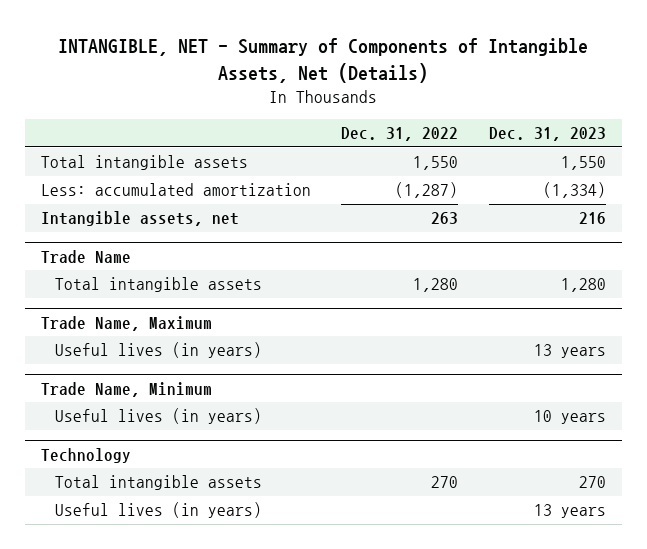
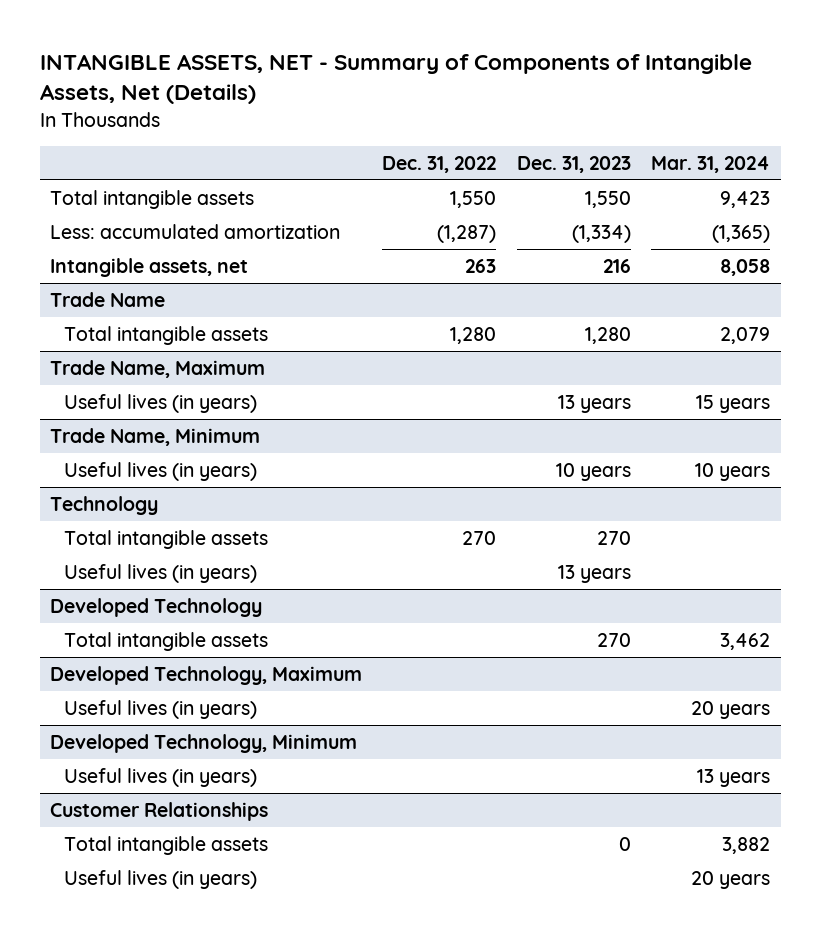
[58,37,589,83] INTANGIBLE, NET - Summary of Components of Intangible Assets, Net (Details) -> [39,53,752,105] INTANGIBLE ASSETS, NET - Summary of Components of Intangible Assets, Net (Details)
none -> [651,155,771,173] Mar. 31, 2024
none -> [49,597,262,617] Developed Technology
none -> [64,631,269,651] Total intangible assets
none -> [49,665,362,685] Developed Technology, Maximum
none -> [64,699,258,719] Useful lives (in years)
none -> [49,733,357,753] Developed Technology, Minimum
none -> [64,767,258,787] Useful lives (in years)
none -> [49,801,268,821] Customer Relationships
none -> [64,835,269,855] Total intangible assets
none -> [64,869,258,889] Useful lives (in years)

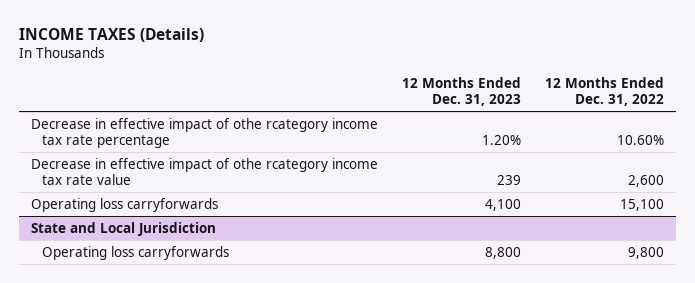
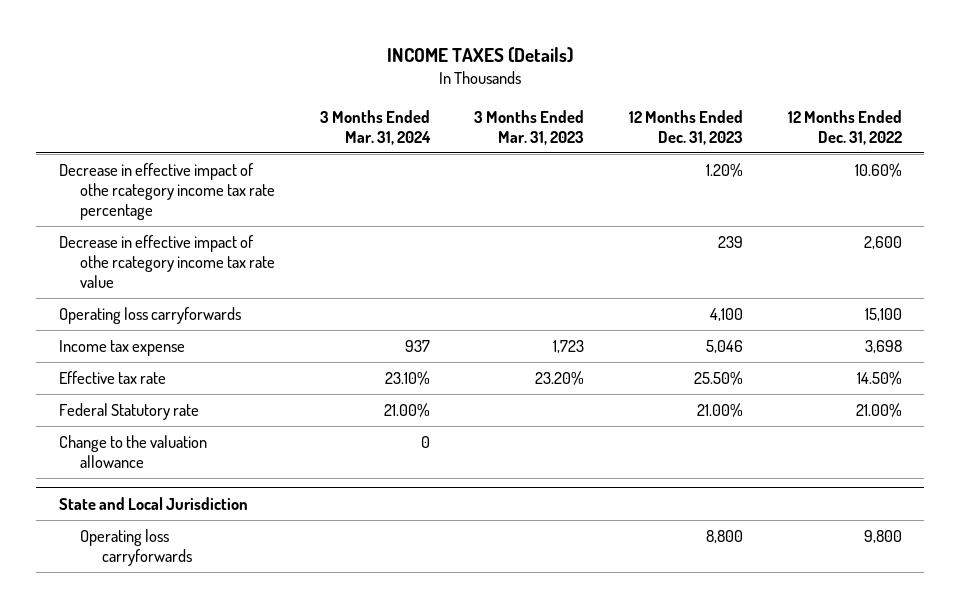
none -> [319,109,431,145] 3 Months Ended Mar. 31, 2024
none -> [474,109,585,145] 3 Months Ended Mar. 31, 2023
none -> [58,340,185,357] Income tax expense
none -> [58,371,166,385] Effective tax rate
none -> [58,403,199,421] Federal Statutory rate
none -> [58,435,207,468] Change to the valuation allowance

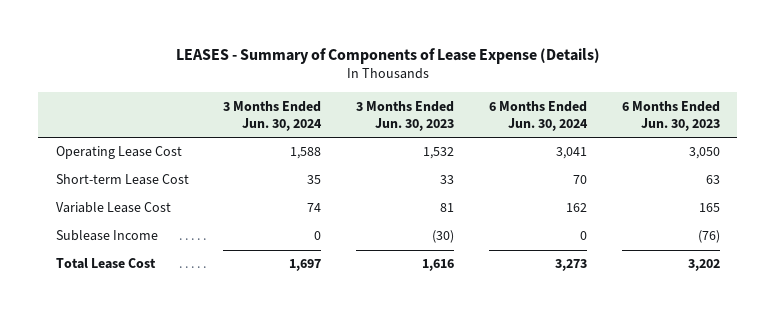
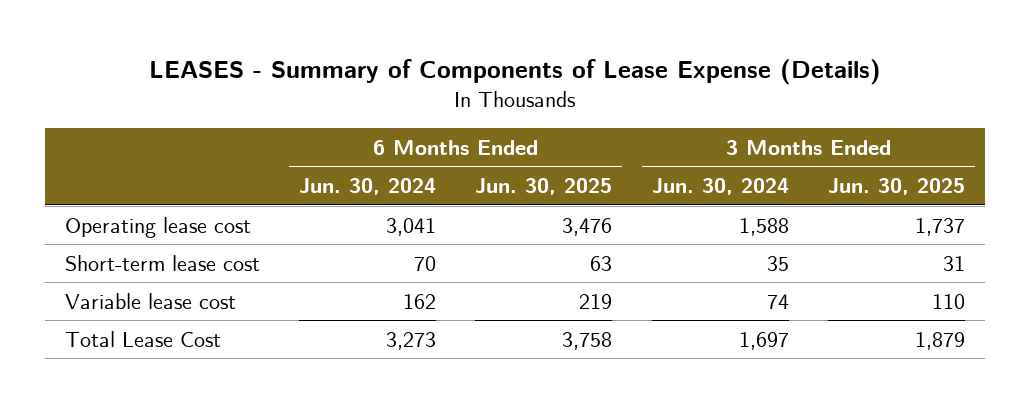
[356,100,455,132] 3 Months Ended Jun. 30, 2023 -> none
[621,100,720,132] 6 Months Ended Jun. 30, 2023 -> none
none -> [475,178,613,196] Jun. 30, 2025
none -> [828,178,966,196] Jun. 30, 2025
[55,230,158,242] Sublease Income -> none
[55,146,182,160] Operating Lease Cost -> [64,216,251,238] Operating lease cost
[55,174,189,186] Short-term Lease Cost -> [64,254,260,271] Short-term lease cost
[55,202,171,214] Variable Lease Cost -> [64,292,236,309] Variable lease cost

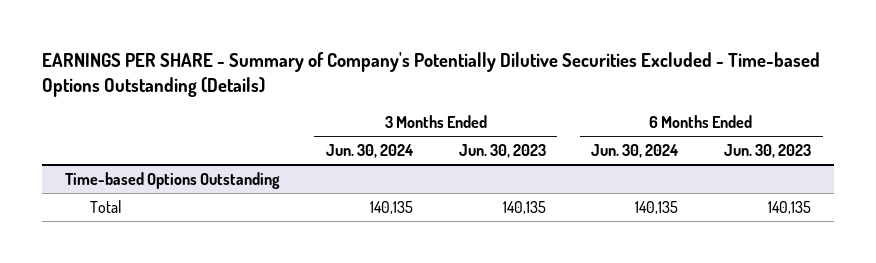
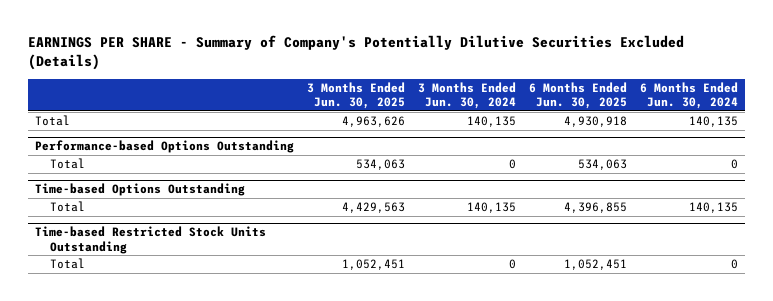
[41,51,820,98] EARNINGS PER SHARE - Summary of Company's Potentially Dilutive Securities Excluded - Time-based Options Outstanding (Details) -> [28,35,685,71] EARNINGS PER SHARE - Summary of Company's Potentially Dilutive Securities Excluded (Details)
[458,144,546,159] Jun. 30, 2023 -> none
[724,144,812,159] Jun. 30, 2023 -> none
none -> [307,81,406,110] 3 Months Ended Jun. 30, 2025
none -> [529,81,628,110] 6 Months Ended Jun. 30, 2025
none -> [34,115,70,127] Total
none -> [34,140,294,154] Performance-based Options Outstanding
none -> [50,158,86,170] Total
none -> [34,226,266,254] Time-based Restricted Stock Units Outstanding
none -> [50,258,86,270] Total

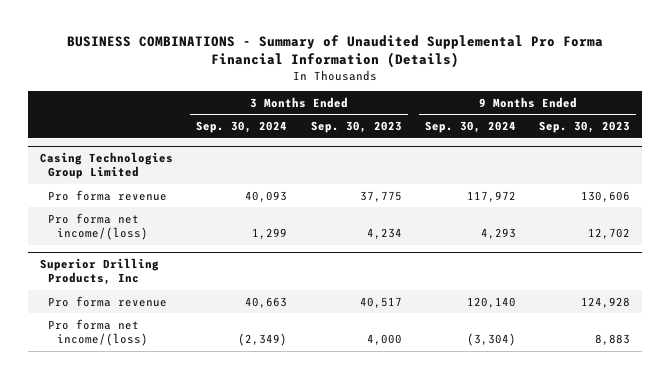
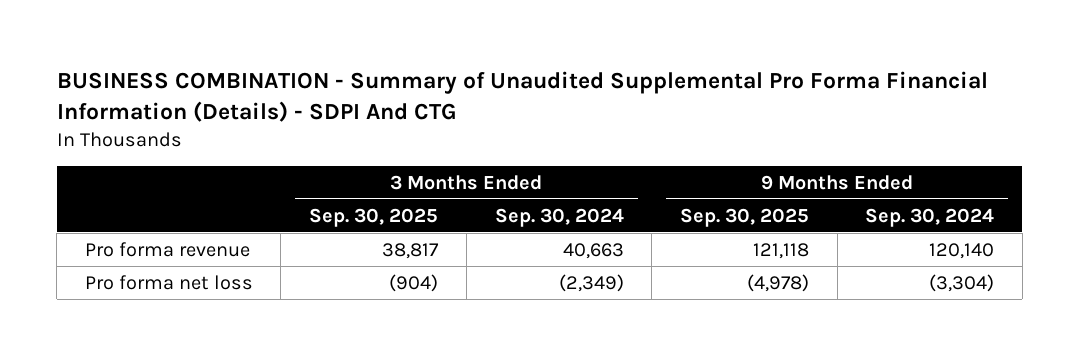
[67,35,604,69] BUSINESS COMBINATIONS - Summary of Unaudited Supplemental Pro Forma Financial Information (Details) -> [56,70,988,122] BUSINESS COMBINATION - Summary of Unaudited Supplemental Pro Forma Financial Information (Details) - SDPI And CTG
[310,121,402,134] Sep. 30, 2023 -> none
[539,121,631,134] Sep. 30, 2023 -> none
none -> [309,207,439,227] Sep. 30, 2025
none -> [679,207,809,227] Sep. 30, 2025
[39,151,173,180] Casing Technologies Group Limited -> none
[48,189,168,201] Pro forma revenue -> none
[48,212,148,241] Pro forma net income/(loss) -> none
[39,257,159,286] Superior Drilling Products, Inc -> none
[48,318,148,347] Pro forma net income/(loss) -> [84,274,253,290] Pro forma net loss

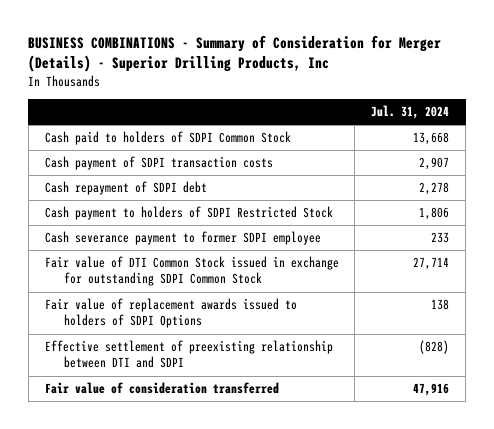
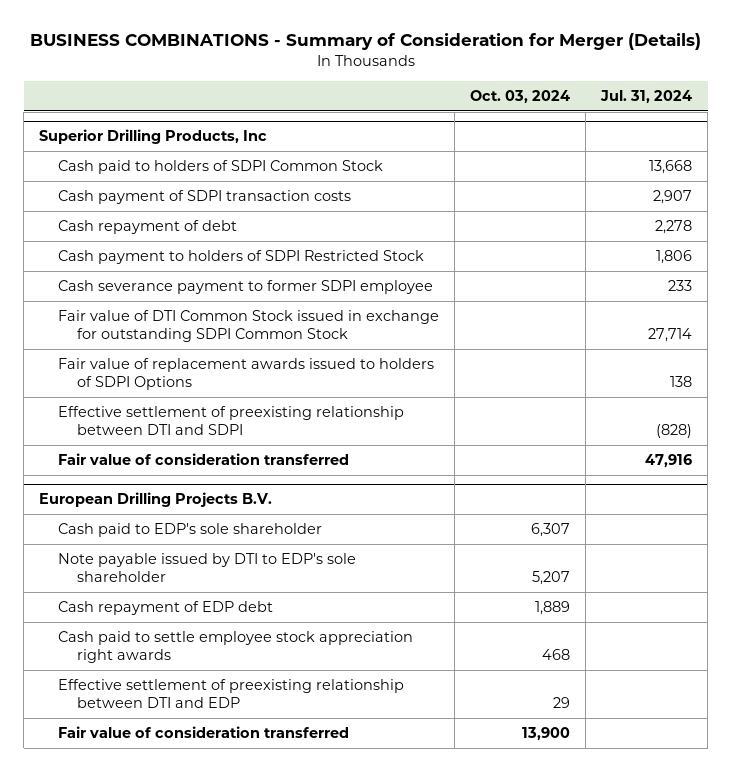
[28,35,442,73] BUSINESS COMBINATIONS - Summary of Consideration for Merger (Details) - Superior Drilling Products, Inc -> [29,33,701,51] BUSINESS COMBINATIONS - Summary of Consideration for Merger (Details)
none -> [470,89,571,103] Oct. 03, 2024
none -> [39,129,268,145] Superior Drilling Products, Inc
[44,181,207,196] Cash repayment of SDPI debt -> [58,219,238,234] Cash repayment of debt
none -> [39,492,273,508] European Drilling Projects B.V.
none -> [58,522,323,537] Cash paid to EDP's sole shareholder
none -> [58,552,357,583] Note payable issued by DTI to EDP's sole shareholder
none -> [58,600,274,615] Cash repayment of EDP debt
none -> [58,630,414,664] Cash paid to settle employee stock appreciation right awards
none -> [58,678,405,709] Effective settlement of preexisting relationship between DTI and EDP
none -> [58,725,350,738] Fair value of consideration transferred

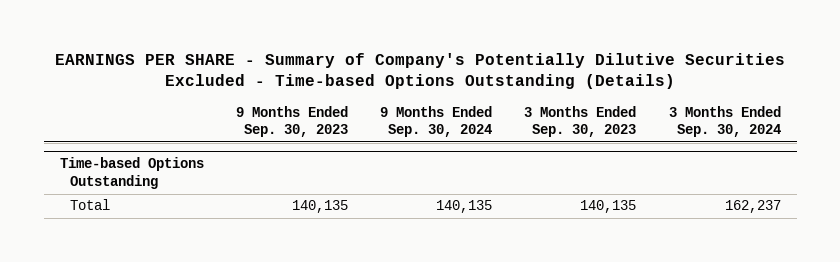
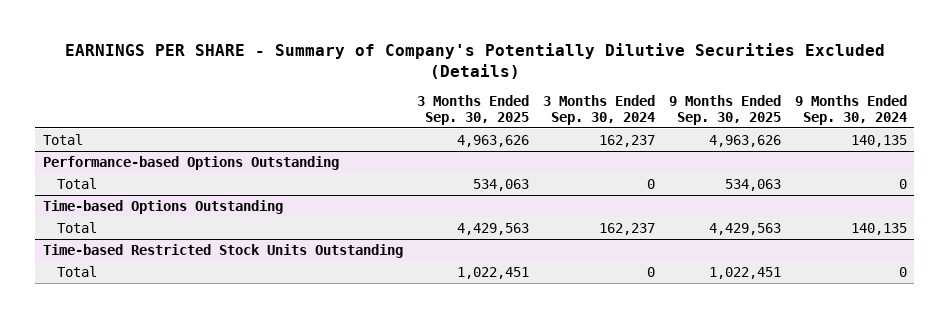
[55,52,786,90] EARNINGS PER SHARE - Summary of Company's Potentially Dilutive Securities Excluded - Time-based Options Outstanding (Details) -> [64,43,885,79] EARNINGS PER SHARE - Summary of Company's Potentially Dilutive Securities Excluded (Details)
[235,105,348,138] 9 Months Ended Sep. 30, 2023 -> none
[524,105,637,138] 3 Months Ended Sep. 30, 2023 -> none
none -> [416,94,529,125] 3 Months Ended Sep. 30, 2025
none -> [669,94,782,125] 9 Months Ended Sep. 30, 2025
none -> [42,133,83,145] Total
none -> [42,155,339,170] Performance-based Options Outstanding
none -> [57,177,98,189] Total
none -> [42,243,403,258] Time-based Restricted Stock Units Outstanding
none -> [57,265,98,277] Total

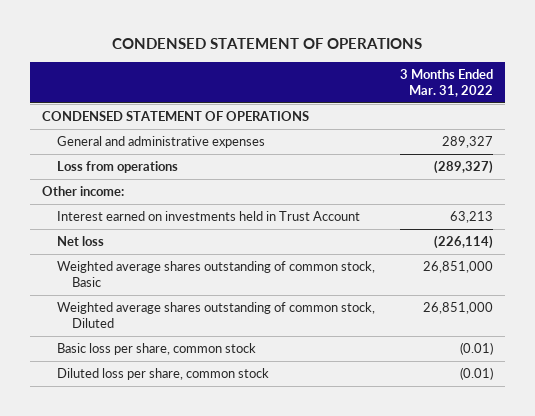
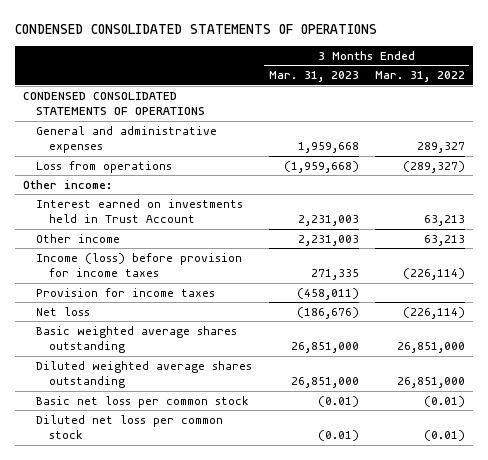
[112,38,423,50] CONDENSED STATEMENT OF OPERATIONS -> [15,23,378,34] CONDENSED CONSOLIDATED STATEMENTS OF OPERATIONS
none -> [268,71,359,83] Mar. 31, 2023
[41,111,309,122] CONDENSED STATEMENT OF OPERATIONS -> [23,91,206,116] CONDENSED CONSOLIDATED STATEMENTS OF OPERATIONS
none -> [36,233,121,243] Other income
none -> [36,252,243,278] Income (loss) before provision for income taxes
none -> [36,287,216,297] Provision for income taxes
[57,261,376,287] Weighted average shares outstanding of common stock, Basic -> [36,325,238,354] Basic weighted average shares outstanding
[57,302,376,328] Weighted average shares outstanding of common stock, Diluted -> [36,360,253,389] Diluted weighted average shares outstanding
[57,343,257,356] Basic loss per share, common stock -> [36,395,250,408] Basic net loss per common stock
[57,368,270,381] Diluted loss per share, common stock -> [36,414,224,440] Diluted net loss per common stock

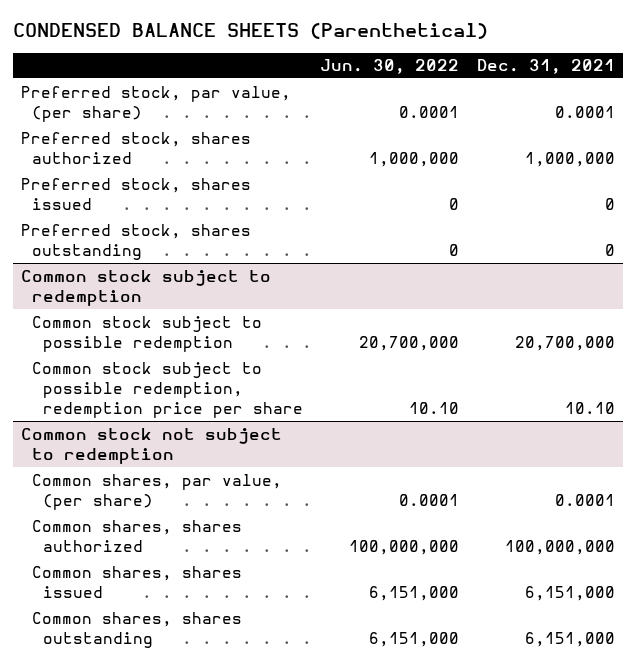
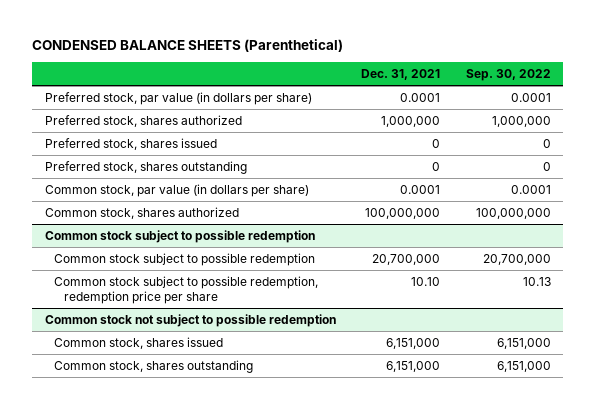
[320,59,460,75] Jun. 30, 2022 -> none
none -> [465,68,551,81] Sep. 30, 2022
[21,85,292,122] Preferred stock, par value, (per share) -> [44,92,312,106] Preferred stock, par value (in dollars per share)
none -> [44,184,309,198] Common stock, par value (in dollars per share)
none -> [44,207,239,220] Common stock, shares authorized
[21,269,272,306] Common stock subject to redemption -> [44,230,315,244] Common stock subject to possible redemption
[32,473,283,510] Common shares, par value, (per share) -> none
[32,519,243,552] Common shares, shares authorized -> none
[21,427,283,464] Common stock not subject to redemption -> [44,314,336,328] Common stock not subject to possible redemption
[32,565,243,598] Common shares, shares issued -> [54,337,224,350] Common stock, shares issued
[32,611,243,648] Common shares, shares outstanding -> [54,360,254,374] Common stock, shares outstanding

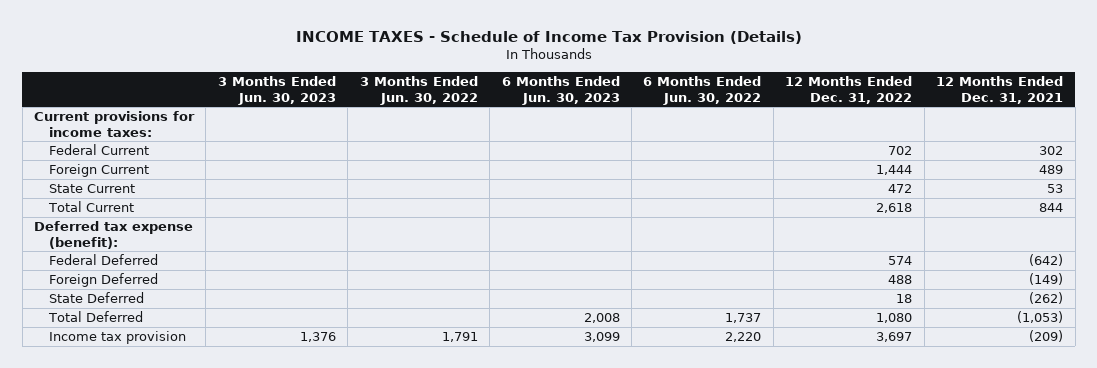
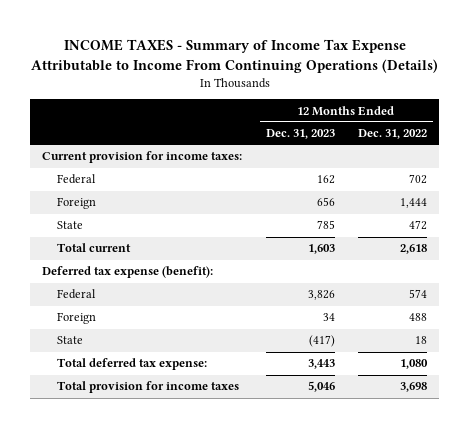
[295,30,802,44] INCOME TAXES - Schedule of Income Tax Provision (Details) -> [30,38,438,73] INCOME TAXES - Summary of Income Tax Expense Attributable to Income From Continuing Operations (Details)
[217,76,336,105] 3 Months Ended Jun. 30, 2023 -> none
[359,76,478,105] 3 Months Ended Jun. 30, 2022 -> none
[501,76,620,105] 6 Months Ended Jun. 30, 2023 -> none
[643,76,762,105] 6 Months Ended Jun. 30, 2022 -> none
[936,76,1064,104] 12 Months Ended Dec. 31, 2021 -> none
none -> [265,129,335,140] Dec. 31, 2023
[34,111,196,137] Current provisions for income taxes: -> [41,151,242,164] Current provision for income taxes:
[48,144,149,156] Federal Current -> [56,174,96,185] Federal
[48,164,149,178] Foreign Current -> [56,197,96,210] Foreign
[48,184,135,194] State Current -> [56,221,83,230] State
[47,201,134,213] Total Current -> [56,243,131,253] Total current
[48,254,158,266] Federal Deferred -> [56,289,96,300] Federal
[48,273,158,288] Foreign Deferred -> [56,312,96,325] Foreign
[48,292,144,304] State Deferred -> [56,336,83,345] State
[47,311,143,323] Total Deferred -> [56,358,207,371] Total deferred tax expense:
[48,331,186,345] Income tax provision -> [56,381,239,394] Total provision for income taxes
[876,332,913,343] 3,697 -> [400,382,428,393] 3,698

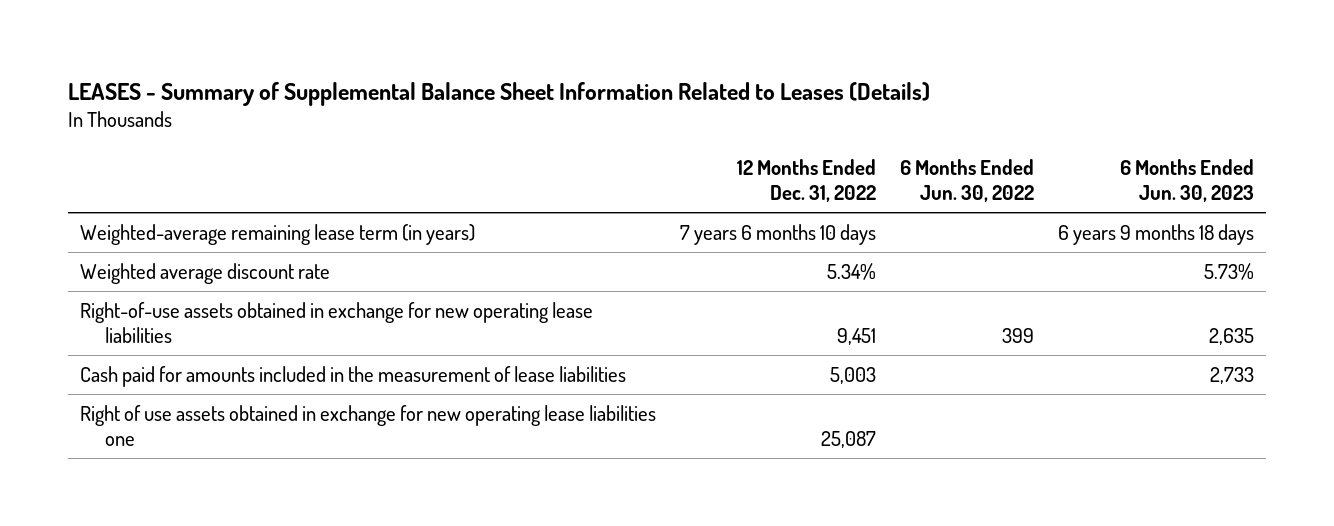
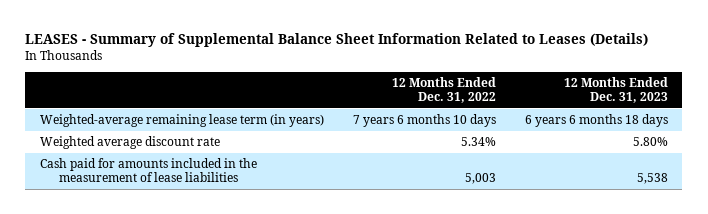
[899,158,1034,203] 6 Months Ended Jun. 30, 2022 -> none
[1119,158,1254,203] 6 Months Ended Jun. 30, 2023 -> none
none -> [563,77,668,103] 12 Months Ended Dec. 31, 2023
[79,301,593,344] Right-of-use assets obtained in exchange for new operating lease liabilities -> none
[79,404,656,447] Right of use assets obtained in exchange for new operating lease liabilities one -> none

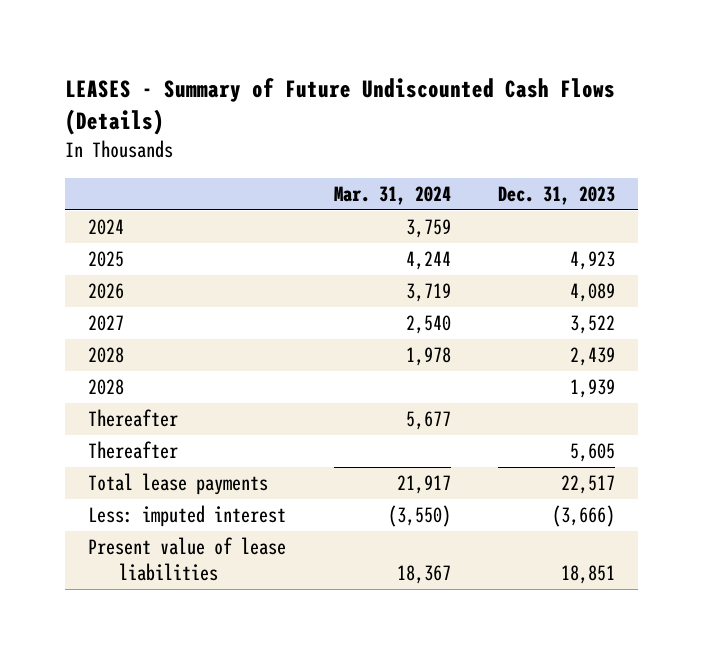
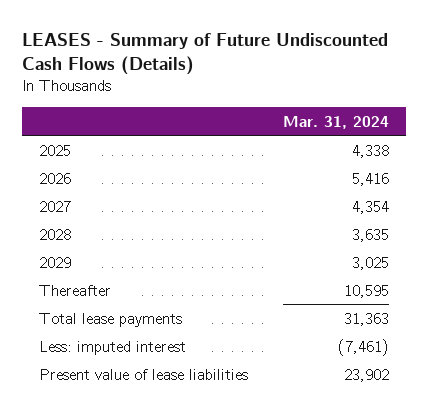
[497,185,615,205] Dec. 31, 2023 -> none
[88,219,125,236] 2024 -> none
[88,379,125,396] 2028 -> none
[88,441,179,460] Thereafter -> none
[405,251,451,271] 4,244 -> [351,144,389,158] 4,338
[405,283,451,303] 3,719 -> [351,172,389,186] 5,416
[405,315,451,335] 2,540 -> [351,200,389,214] 4,354
[405,347,451,367] 1,978 -> [351,228,389,242] 3,635
none -> [38,256,71,268] 2029
[405,411,451,431] 5,677 -> [343,284,389,298] 10,595
[396,475,451,495] 21,917 -> [343,312,389,326] 31,363
[387,505,451,528] (3,550) -> [337,338,389,356] (7,461)
[396,565,451,585] 18,367 -> [343,368,389,382] 23,902

